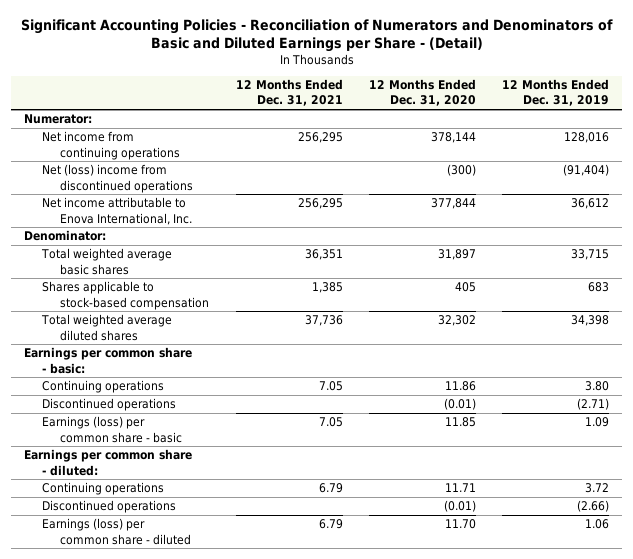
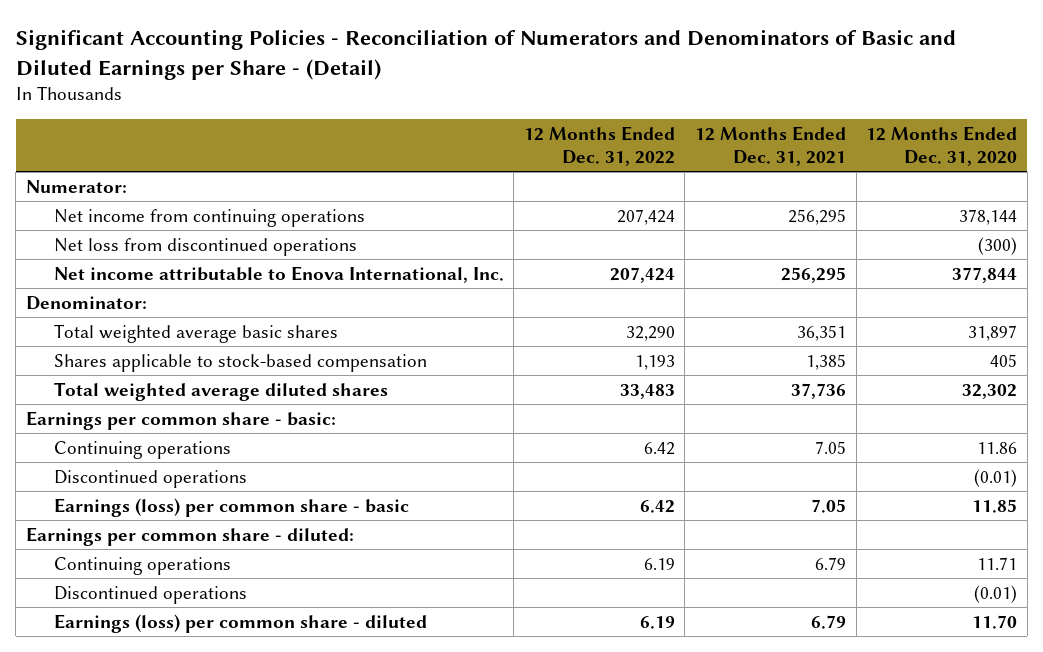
[502,79,610,107] 12 Months Ended Dec. 31, 2019 -> none
none -> [523,125,675,166] 12 Months Ended Dec. 31, 2022
[42,164,194,193] Net (loss) income from discontinued operations -> [53,237,357,256] Net loss from discontinued operations

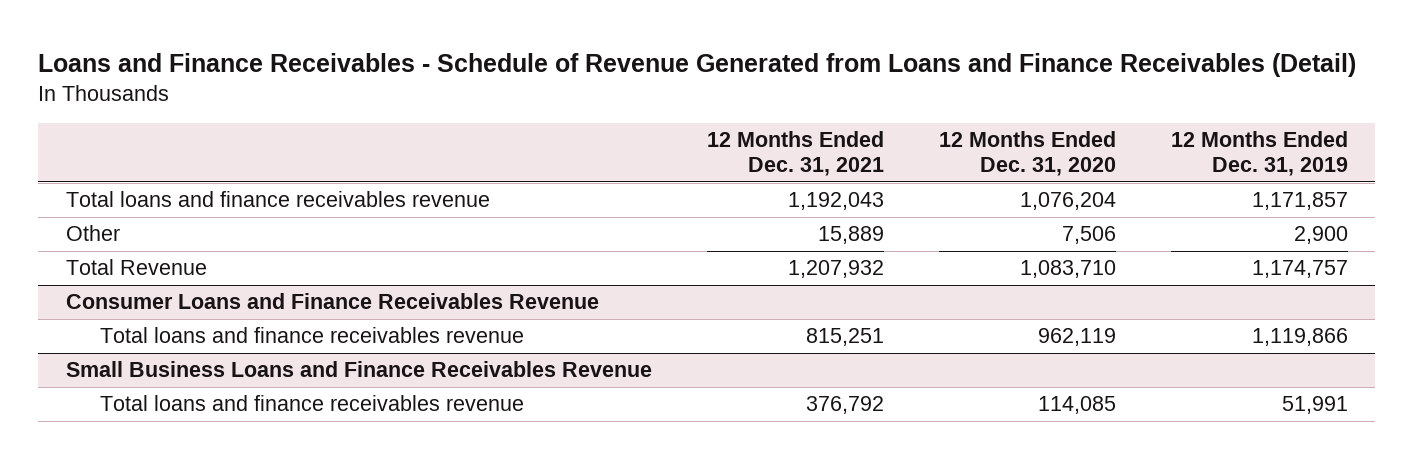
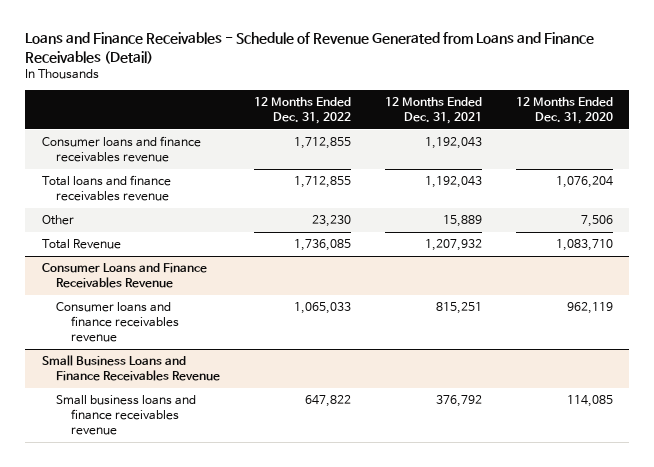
[1170,130,1348,177] 12 Months Ended Dec. 31, 2019 -> none
none -> [254,97,352,125] 12 Months Ended Dec. 31, 2022
none -> [41,136,201,163] Consumer loans and finance receivables revenue
[99,327,524,344] Total loans and finance receivables revenue -> [56,302,179,343] Consumer loans and finance receivables revenue
[99,395,524,412] Total loans and finance receivables revenue -> [56,395,197,436] Small business loans and finance receivables revenue

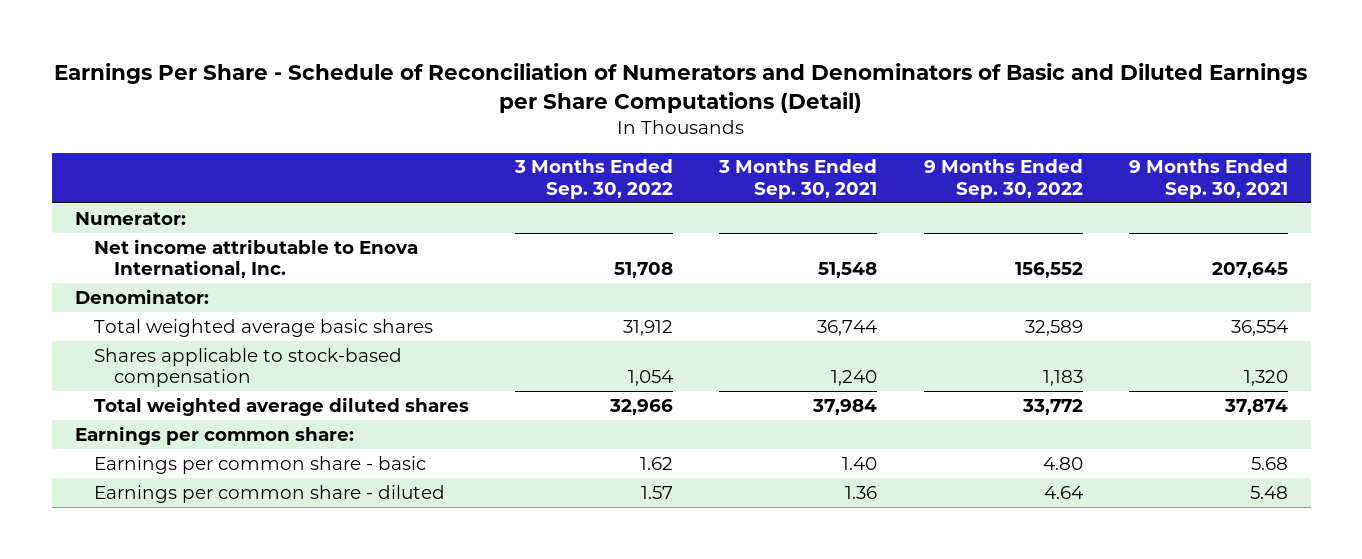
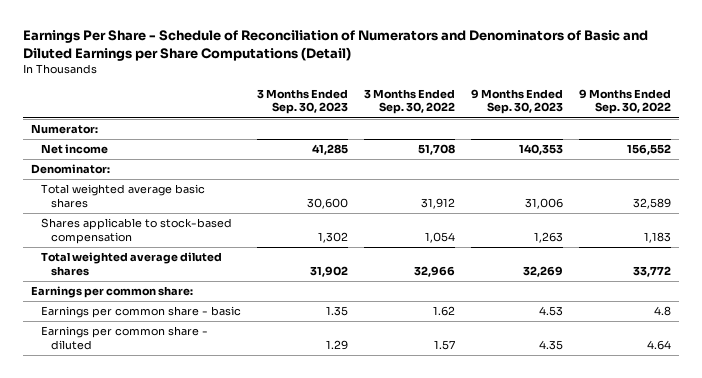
[718,159,878,199] 3 Months Ended Sep. 30, 2021 -> none
[1128,159,1288,199] 9 Months Ended Sep. 30, 2021 -> none
none -> [256,89,348,115] 3 Months Ended Sep. 30, 2023
none -> [471,89,564,115] 9 Months Ended Sep. 30, 2023
[94,238,419,279] Net income attributable to Enova International, Inc. -> [40,144,108,155] Net income
[1042,456,1083,470] 4.80 -> [654,306,672,317] 4.8

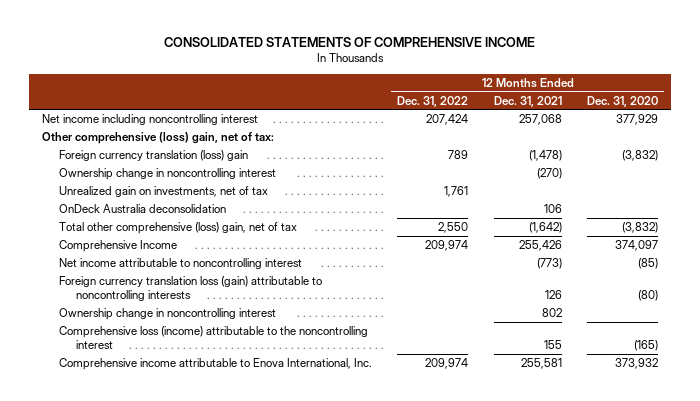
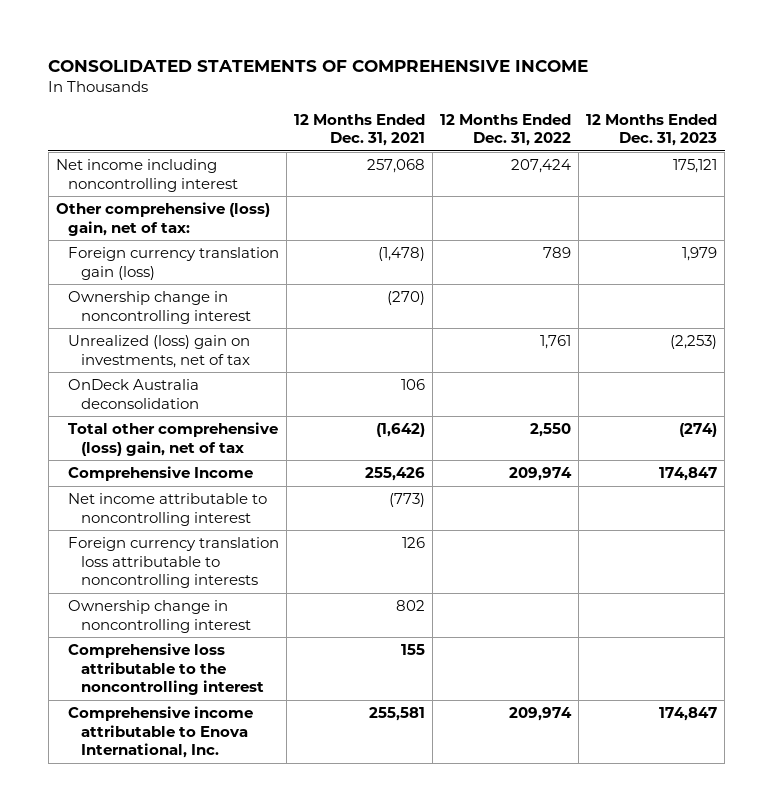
[587,95,659,107] Dec. 31, 2020 -> none
none -> [586,113,718,147] 12 Months Ended Dec. 31, 2023
[58,150,248,162] Foreign currency translation (loss) gain -> [68,247,280,280] Foreign currency translation gain (loss)
[58,186,268,198] Unrealized gain on investments, net of tax -> [68,335,251,368] Unrealized (loss) gain on investments, net of tax
[58,276,322,302] Foreign currency translation loss (gain) attributable to noncontrolling interests -> [68,537,280,589] Foreign currency translation loss attributable to noncontrolling interests
[58,326,368,350] Comprehensive loss (income) attributable to the noncontrolling interest -> [68,643,264,696] Comprehensive loss attributable to the noncontrolling interest

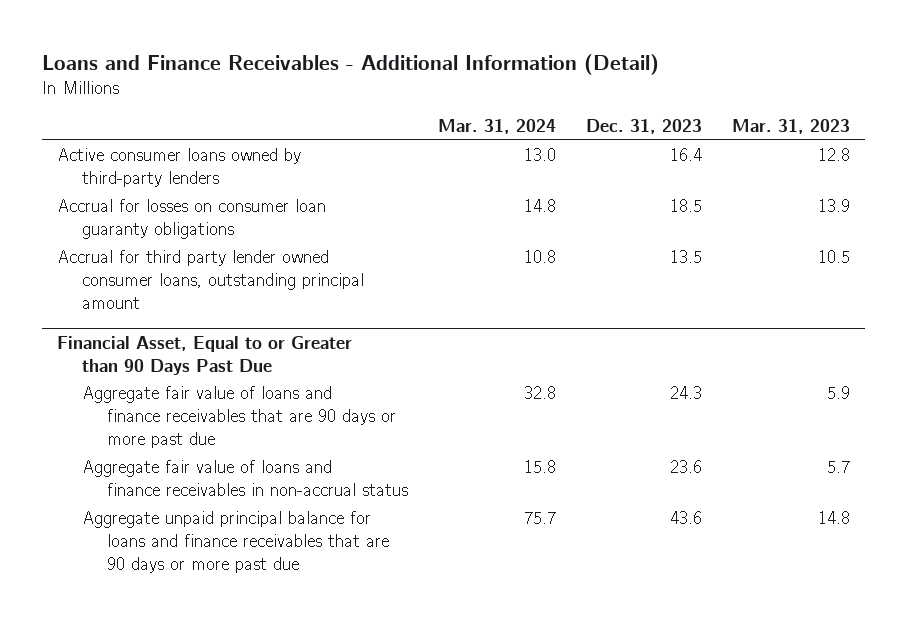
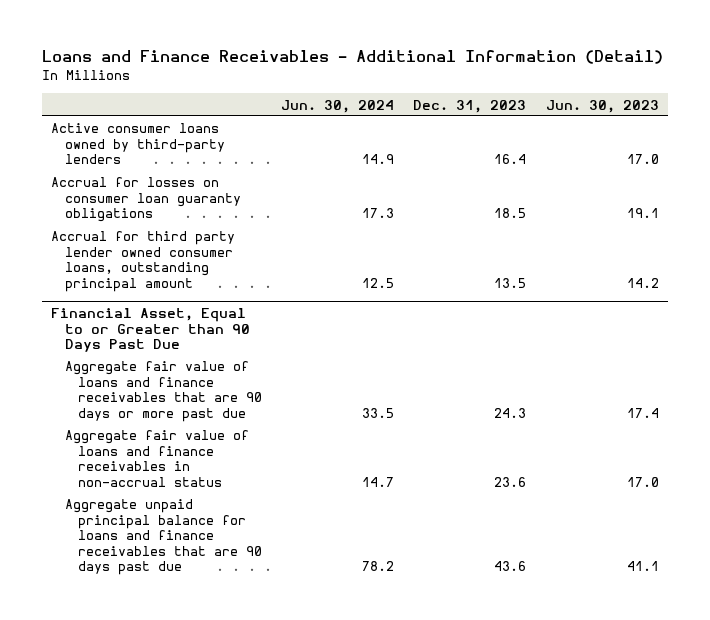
[437,119,556,135] Mar. 31, 2024 -> none
[731,119,850,135] Mar. 31, 2023 -> none
none -> [281,99,395,113] Jun. 30, 2024
none -> [545,99,659,113] Jun. 30, 2023
[81,511,389,574] Aggregate unpaid principal balance for loans and finance receivables that are 90 days or more past due -> [64,499,262,576] Aggregate unpaid principal balance for loans and finance receivables that are 90 days past due

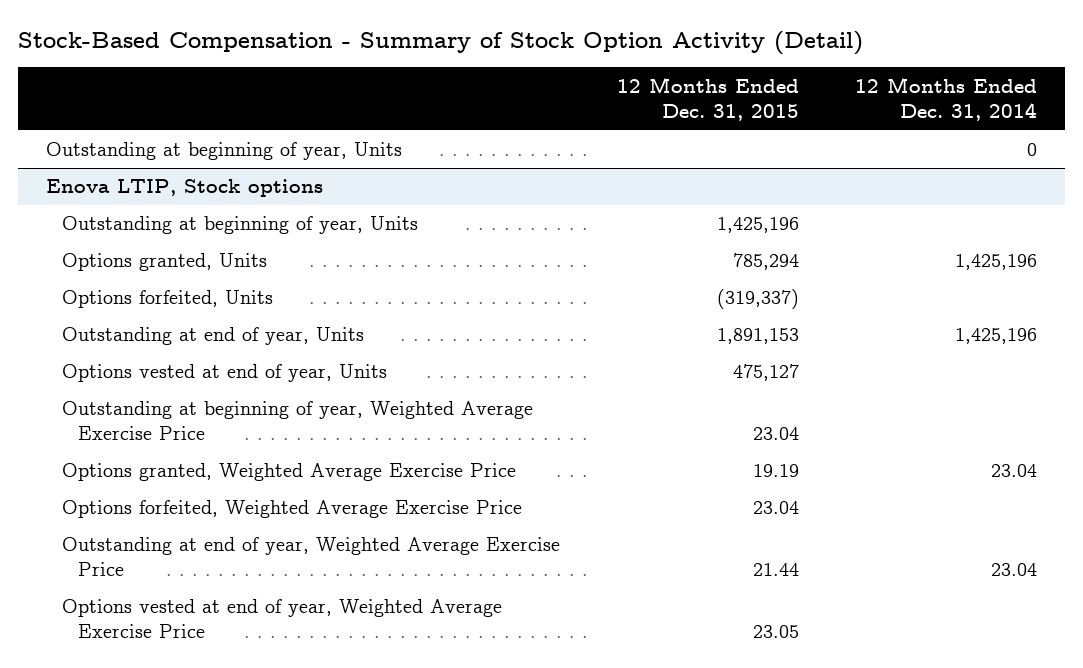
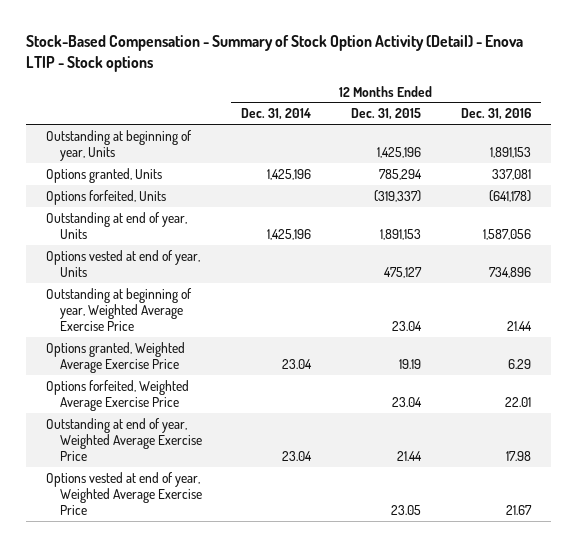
[17,30,863,55] Stock-Based Compensation - Summary of Stock Option Activity (Detail) -> [26,35,524,72] Stock-Based Compensation - Summary of Stock Option Activity (Detail) - Enova LTIP - Stock options
none -> [461,108,532,121] Dec. 31, 2016
[45,142,402,161] Outstanding at beginning of year, Units -> none
[45,179,323,198] Enova LTIP, Stock options -> none

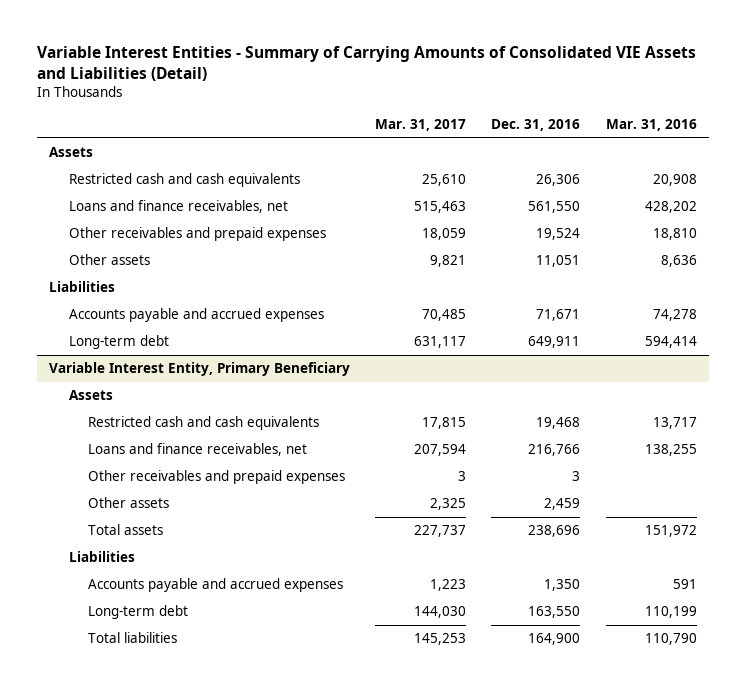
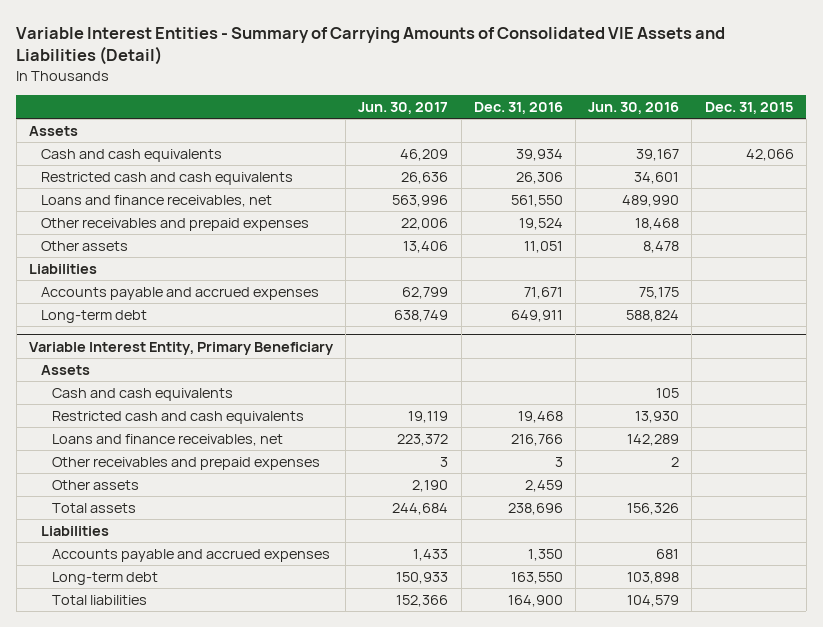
[375,119,467,132] Mar. 31, 2017 -> none
[605,119,697,132] Mar. 31, 2016 -> none
none -> [358,101,449,114] Jun. 30, 2017
none -> [588,101,680,114] Jun. 30, 2016
none -> [704,101,794,114] Dec. 31, 2015
none -> [40,148,222,162] Cash and cash equivalents
none -> [52,387,234,401] Cash and cash equivalents

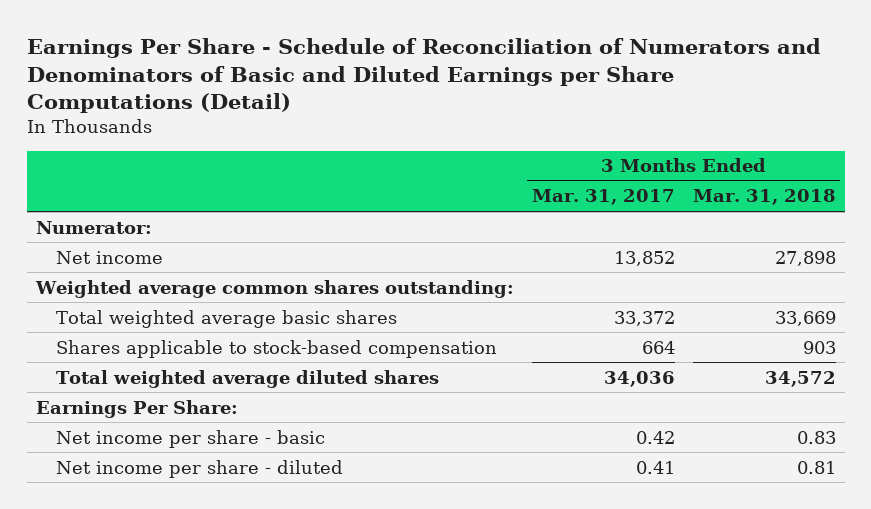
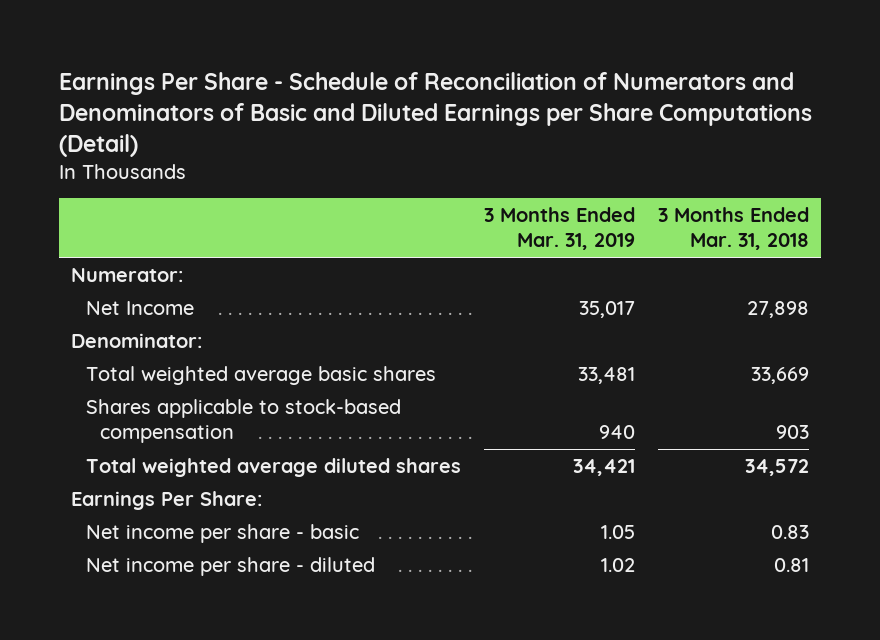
[531,189,675,206] Mar. 31, 2017 -> none
none -> [484,207,636,251] 3 Months Ended Mar. 31, 2019
[56,250,164,264] Net income -> [85,300,194,315] Net Income
[34,279,514,298] Weighted average common shares outstanding: -> [71,332,203,348] Denominator:

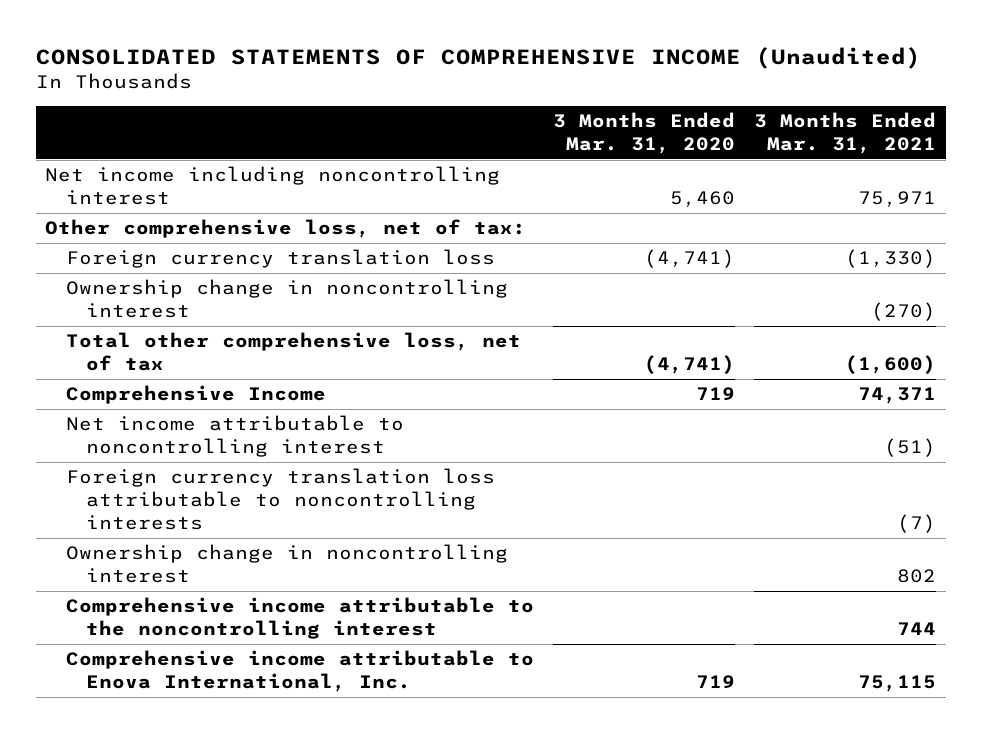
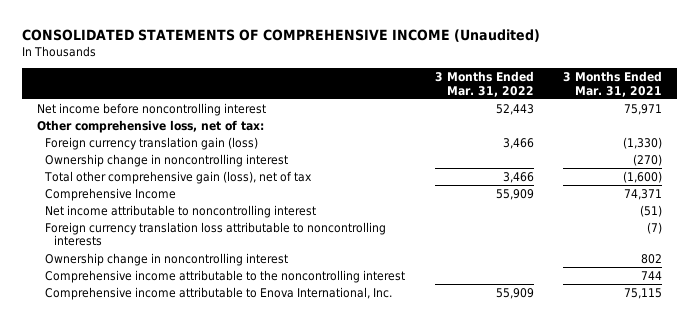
[552,111,735,154] 3 Months Ended Mar. 31, 2020 -> none
none -> [434,70,534,97] 3 Months Ended Mar. 31, 2022
[45,166,501,206] Net income including noncontrolling interest -> [36,102,266,116] Net income before noncontrolling interest
[65,249,495,269] Foreign currency translation loss -> [45,136,259,150] Foreign currency translation gain (loss)
[65,332,521,372] Total other comprehensive loss, net of tax -> [44,170,313,184] Total other comprehensive gain (loss), net of tax

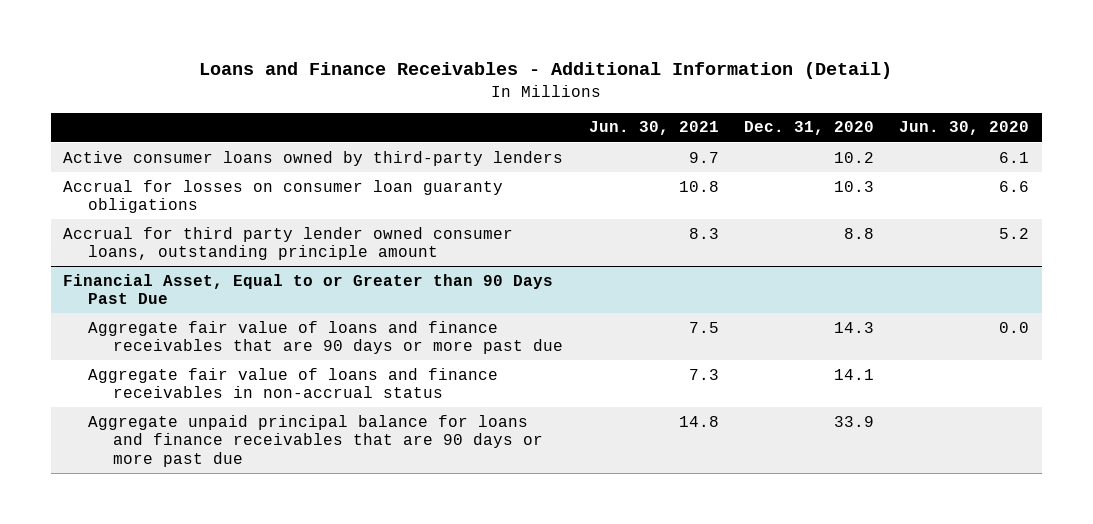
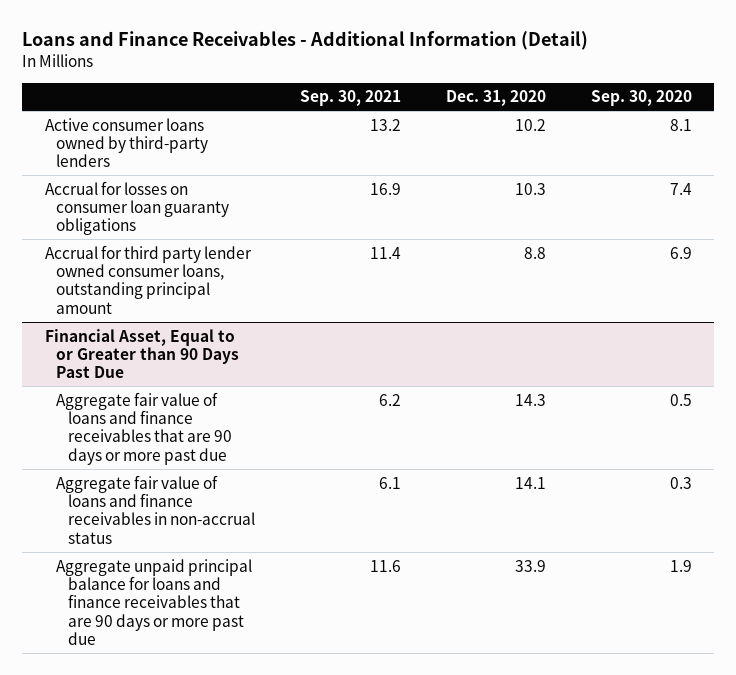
[588,121,719,136] Jun. 30, 2021 -> none
[899,121,1030,136] Jun. 30, 2020 -> none
none -> [299,90,401,107] Sep. 30, 2021
none -> [590,90,692,107] Sep. 30, 2020
[63,226,514,261] Accrual for third party lender owned consumer loans, outstanding principle amount -> [44,244,252,314] Accrual for third party lender owned consumer loans, outstanding principal amount

